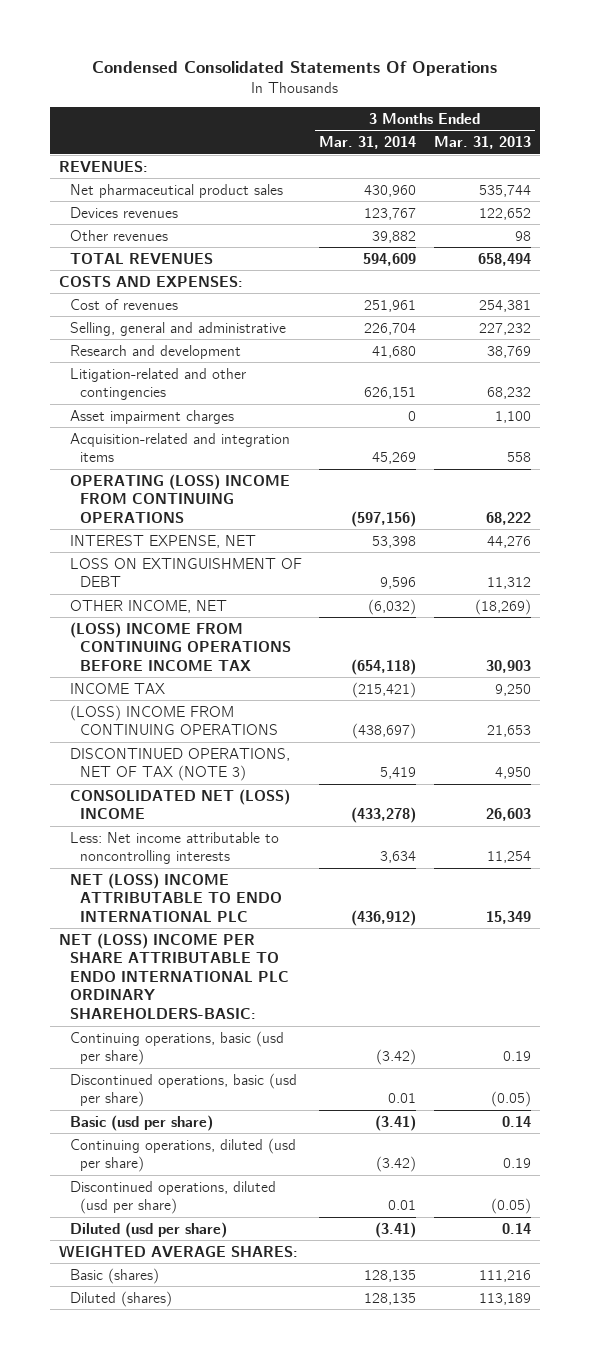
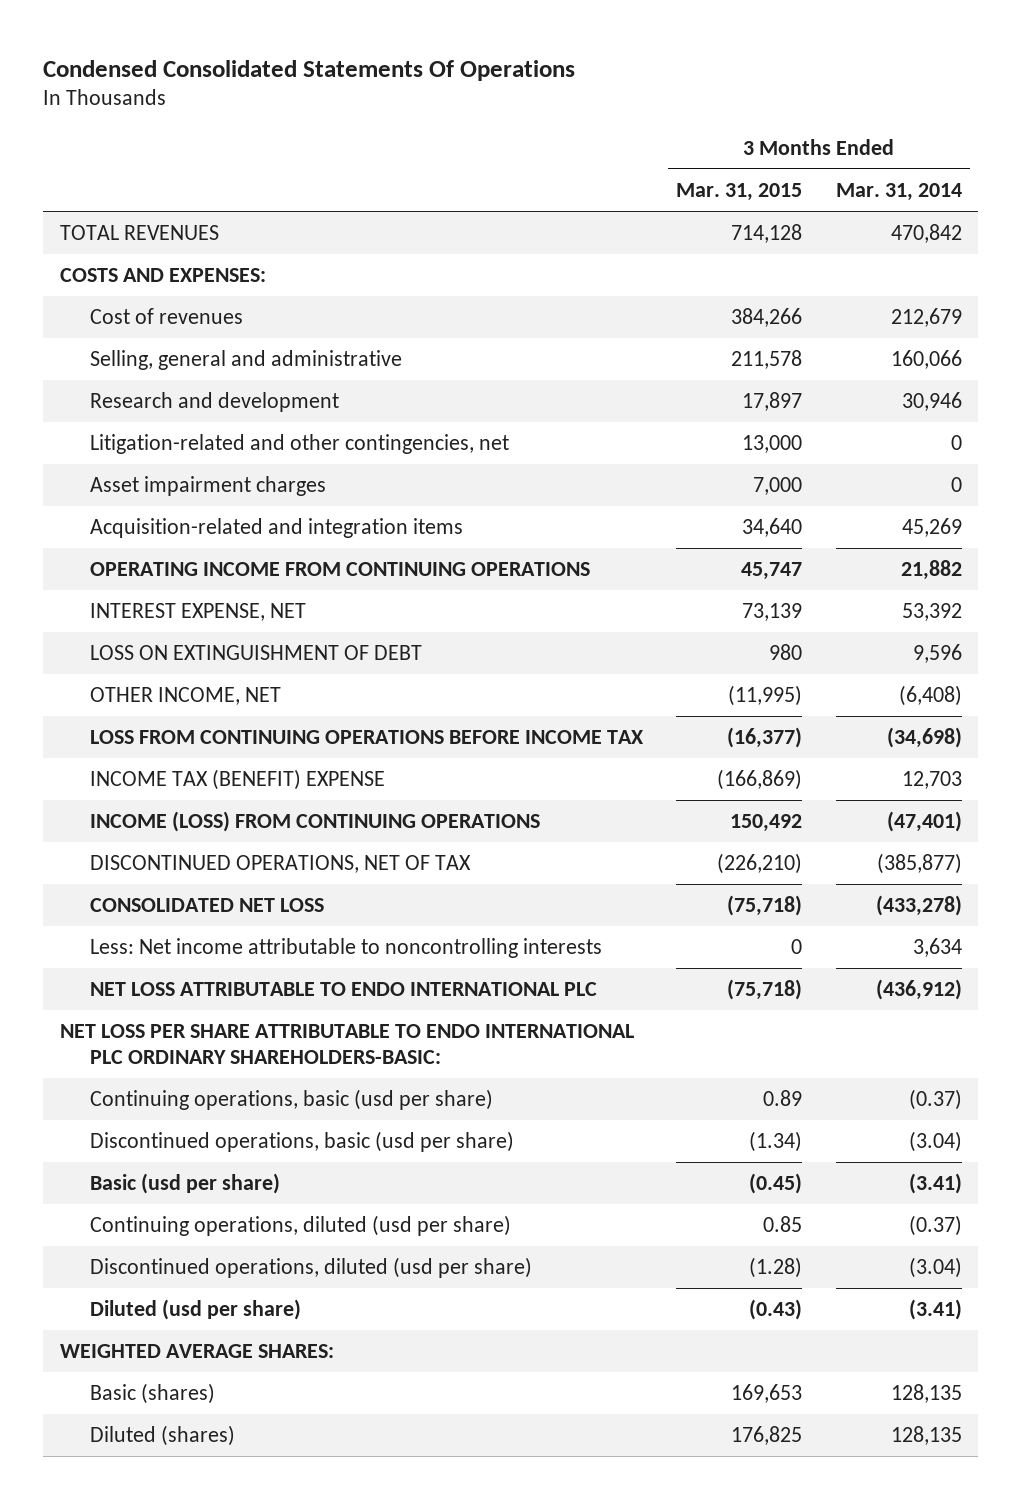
[433,135,531,149] Mar. 31, 2013 -> none
none -> [676,183,803,202] Mar. 31, 2015
[59,160,149,172] REVENUES: -> none
[69,183,283,198] Net pharmaceutical product sales -> none
[69,206,178,218] Devices revenues -> none
[69,229,168,241] Other revenues -> none
[363,252,417,266] 594,609 -> [890,224,962,244] 470,842
[364,299,417,312] 251,961 -> [890,308,962,328] 212,679
[364,322,417,335] 226,704 -> [890,350,962,370] 160,066
[372,345,417,358] 41,680 -> [901,392,962,412] 30,946
[69,367,246,401] Litigation-related and other contingencies -> [89,434,509,455] Litigation-related and other contingencies, net
[364,387,417,400] 626,151 -> [950,435,962,451] 0
[69,473,290,523] OPERATING (LOSS) INCOME FROM CONTINUING OPERATIONS -> [89,562,590,577] OPERATING INCOME FROM CONTINUING OPERATIONS
[351,510,417,527] (597,156) -> [900,560,962,581] 21,882
[372,535,417,548] 53,398 -> [901,603,962,622] 53,392
[368,598,417,615] (6,032) -> [898,685,962,707] (6,408)
[69,621,292,671] (LOSS) INCOME FROM CONTINUING OPERATIONS BEFORE INCOME TAX -> [89,730,644,745] LOSS FROM CONTINUING OPERATIONS BEFORE INCOME TAX
[351,658,417,675] (654,118) -> [886,727,962,749] (34,698)
[69,682,165,694] INCOME TAX -> [89,769,385,791] INCOME TAX (BENEFIT) EXPENSE
[352,681,417,698] (215,421) -> [901,771,962,790] 12,703
[69,704,279,736] (LOSS) INCOME FROM CONTINUING OPERATIONS -> [89,811,540,833] INCOME (LOSS) FROM CONTINUING OPERATIONS
[352,723,417,740] (438,697) -> [886,811,962,833] (47,401)
[69,747,290,782] DISCONTINUED OPERATIONS, NET OF TAX (NOTE 3) -> [89,855,471,874] DISCONTINUED OPERATIONS, NET OF TAX
[380,767,417,780] 5,419 -> [876,853,962,875] (385,877)
[69,788,290,820] CONSOLIDATED NET (LOSS) INCOME -> [89,898,324,913] CONSOLIDATED NET LOSS
[69,872,283,922] NET (LOSS) INCOME ATTRIBUTABLE TO ENDO INTERNATIONAL PLC -> [89,982,597,997] NET LOSS ATTRIBUTABLE TO ENDO INTERNATIONAL PLC
[59,932,289,1020] NET (LOSS) INCOME PER SHARE ATTRIBUTABLE TO ENDO INTERNATIONAL PLC ORDINARY SHAREHOLDERS-BASIC: -> [60,1024,635,1065] NET LOSS PER SHARE ATTRIBUTABLE TO ENDO INTERNATIONAL PLC ORDINARY SHAREHOLDERS-BASIC:
[376,1049,417,1066] (3.42) -> [908,1089,962,1111] (0.37)
[388,1093,417,1104] 0.01 -> [908,1131,962,1153] (3.04)
[376,1156,417,1173] (3.42) -> [908,1215,962,1237] (0.37)
[388,1200,417,1211] 0.01 -> [908,1257,962,1279] (3.04)

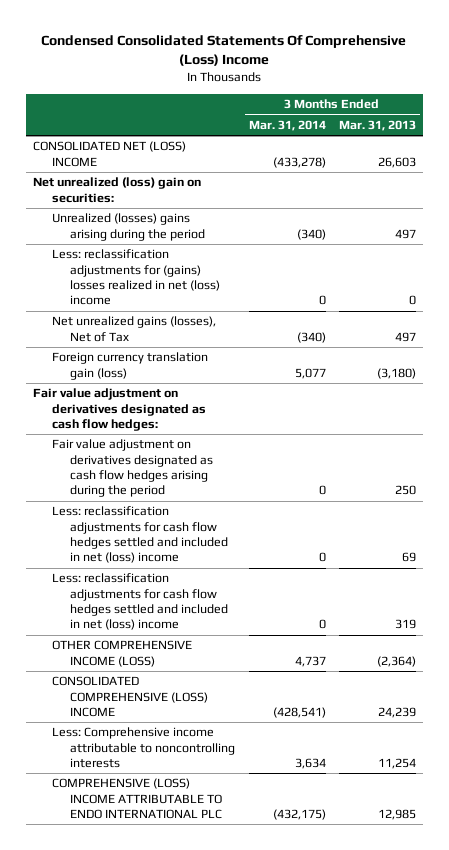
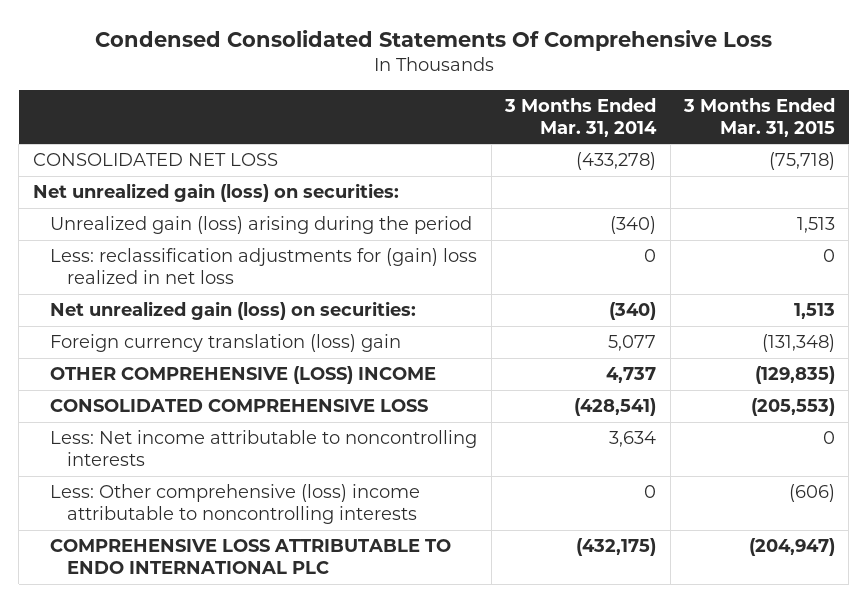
[41,35,407,67] Condensed Consolidated Statements Of Comprehensive (Loss) Income -> [94,30,772,52] Condensed Consolidated Statements Of Comprehensive Loss
[339,119,417,131] Mar. 31, 2013 -> none
none -> [683,97,836,137] 3 Months Ended Mar. 31, 2015
[32,388,206,431] Fair value adjustment on derivatives designated as cash flow hedges: -> none
[51,439,214,498] Fair value adjustment on derivatives designated as cash flow hedges arising during the period -> none
[51,506,229,564] Less: reclassification adjustments for cash flow hedges settled and included in net (loss) income -> none
[51,573,229,631] Less: reclassification adjustments for cash flow hedges settled and included in net (loss) income -> none
[32,141,186,167] CONSOLIDATED NET (LOSS) INCOME -> [32,153,278,167] CONSOLIDATED NET LOSS
[32,177,201,203] Net unrealized (loss) gain on securities: -> [32,183,399,203] Net unrealized gain (loss) on securities:
[51,213,206,241] Unrealized (losses) gains arising during the period -> [50,216,473,235] Unrealized gain (loss) arising during the period
[51,249,221,306] Less: reclassification adjustments for (gains) losses realized in net (loss) income -> [50,248,478,285] Less: reclassification adjustments for (gain) loss realized in net loss
[51,316,216,342] Net unrealized gains (losses), Net of Tax -> [50,301,417,321] Net unrealized gain (loss) on securities:
[51,352,208,380] Foreign currency translation gain (loss) -> [50,334,402,353] Foreign currency translation (loss) gain
[51,640,192,667] OTHER COMPREHENSIVE INCOME (LOSS) -> [50,366,437,385] OTHER COMPREHENSIVE (LOSS) INCOME
[51,676,209,717] CONSOLIDATED COMPREHENSIVE (LOSS) INCOME -> [50,399,429,413] CONSOLIDATED COMPREHENSIVE LOSS
none -> [50,430,478,467] Less: Net income attributable to noncontrolling interests
[51,727,236,768] Less: Comprehensive income attributable to noncontrolling interests -> [50,484,421,525] Less: Other comprehensive (loss) income attributable to noncontrolling interests
[294,757,326,769] 3,634 -> [644,485,657,499] 0
[51,778,223,819] COMPREHENSIVE (LOSS) INCOME ATTRIBUTABLE TO ENDO INTERNATIONAL PLC -> [50,539,452,575] COMPREHENSIVE LOSS ATTRIBUTABLE TO ENDO INTERNATIONAL PLC

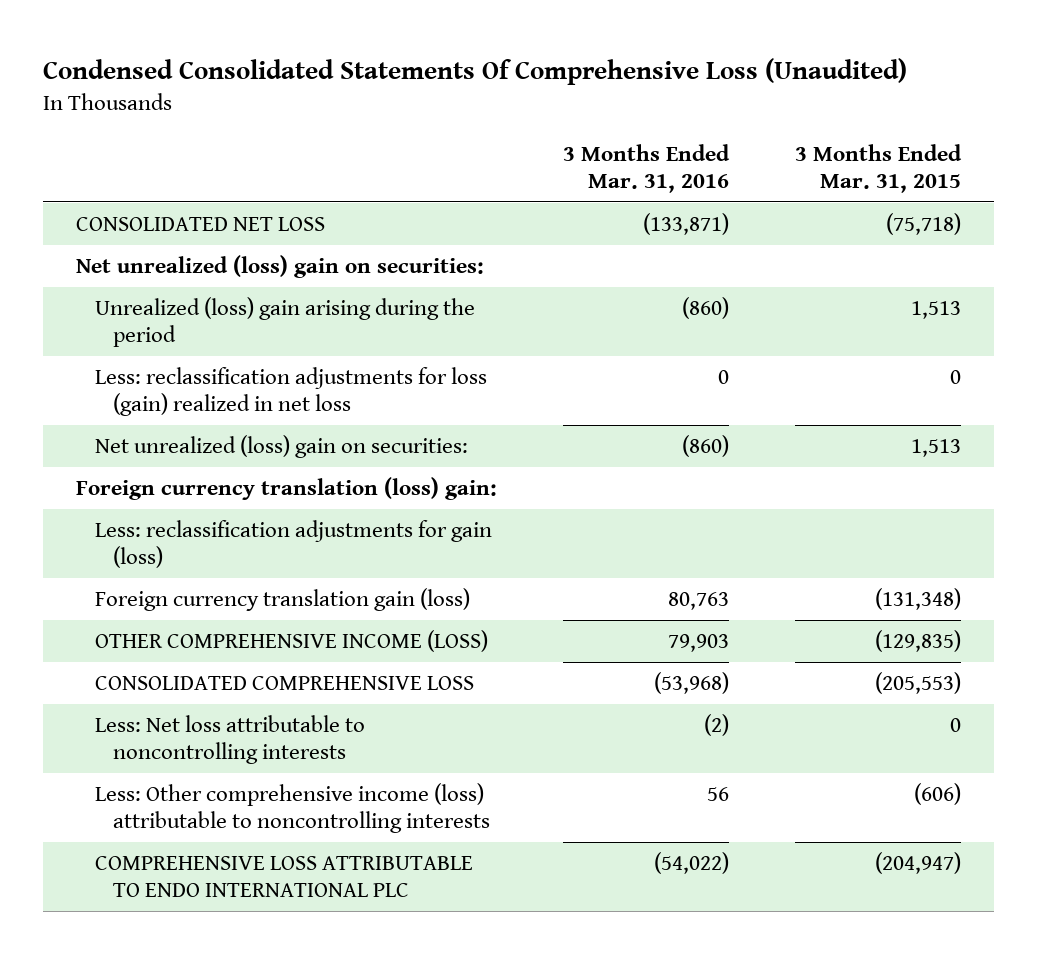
[94,30,772,52] Condensed Consolidated Statements Of Comprehensive Loss -> [43,57,908,85] Condensed Consolidated Statements Of Comprehensive Loss (Unaudited)
[504,97,658,137] 3 Months Ended Mar. 31, 2014 -> none
none -> [563,144,731,193] 3 Months Ended Mar. 31, 2016
[32,183,399,203] Net unrealized gain (loss) on securities: -> [76,255,485,279] Net unrealized (loss) gain on securities:
[50,216,473,235] Unrealized gain (loss) arising during the period -> [94,297,475,347] Unrealized (loss) gain arising during the period
[50,248,478,285] Less: reclassification adjustments for (gain) loss realized in net loss -> [94,367,487,416] Less: reclassification adjustments for loss (gain) realized in net loss
[50,301,417,321] Net unrealized gain (loss) on securities: -> [94,435,468,459] Net unrealized (loss) gain on securities:
none -> [76,477,498,501] Foreign currency translation (loss) gain:
none -> [94,520,492,568] Less: reclassification adjustments for gain (loss)
[50,334,402,353] Foreign currency translation (loss) gain -> [94,588,470,612] Foreign currency translation gain (loss)
[50,366,437,385] OTHER COMPREHENSIVE (LOSS) INCOME -> [94,630,488,653] OTHER COMPREHENSIVE INCOME (LOSS)
[50,430,478,467] Less: Net income attributable to noncontrolling interests -> [94,715,365,764] Less: Net loss attributable to noncontrolling interests
[50,484,421,525] Less: Other comprehensive (loss) income attributable to noncontrolling interests -> [94,783,491,833] Less: Other comprehensive income (loss) attributable to noncontrolling interests

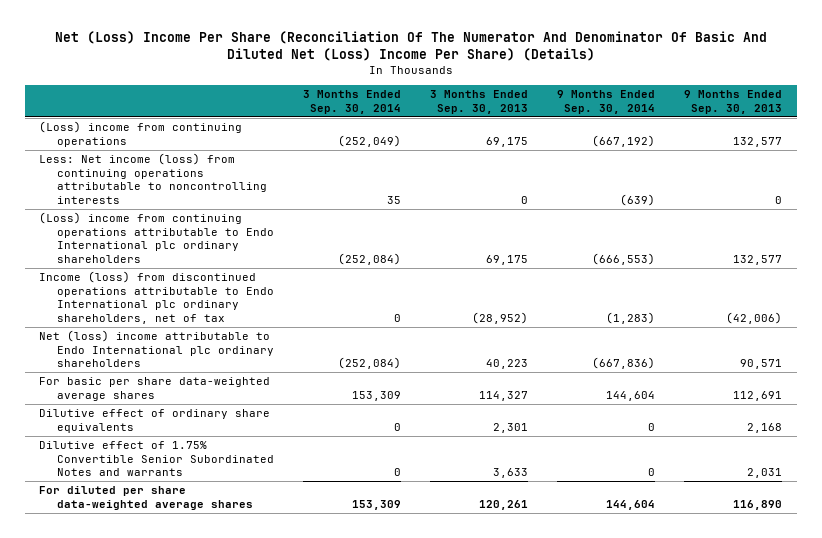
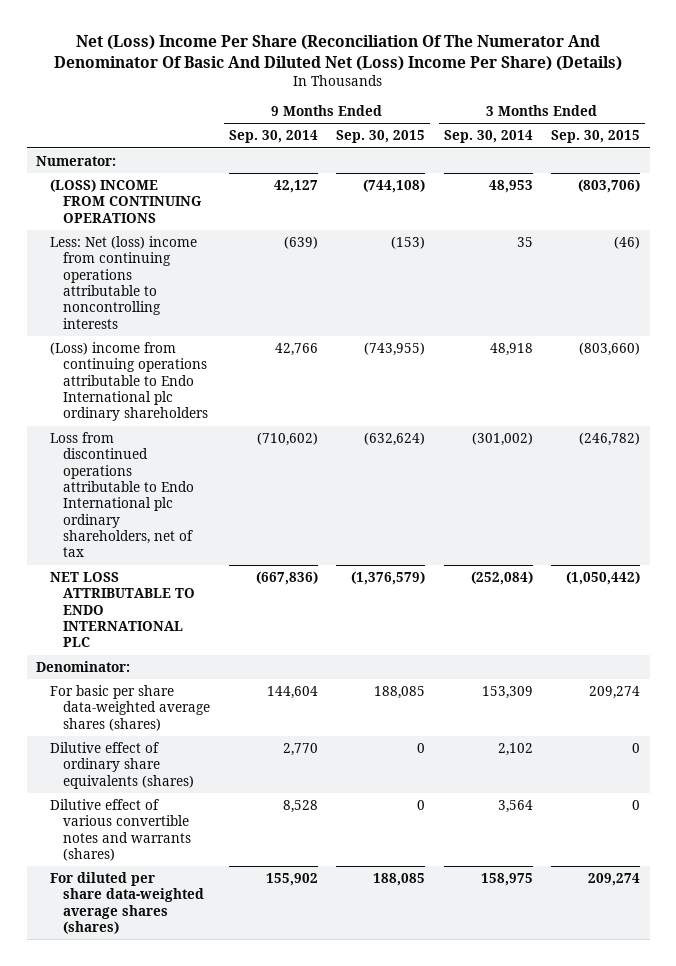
[430,90,529,115] 3 Months Ended Sep. 30, 2013 -> none
[684,90,783,115] 9 Months Ended Sep. 30, 2013 -> none
none -> [336,130,426,144] Sep. 30, 2015
none -> [551,130,641,144] Sep. 30, 2015
none -> [36,155,117,166] Numerator:
[39,121,243,147] (Loss) income from continuing operations -> [49,178,202,223] (LOSS) INCOME FROM CONTINUING OPERATIONS
[337,134,401,147] (252,049) -> [488,179,533,193] 48,953
[592,134,656,147] (667,192) -> [273,179,318,193] 42,127
[39,153,267,205] Less: Net income (loss) from continuing operations attributable to noncontrolling interests -> [49,235,197,329] Less: Net (loss) income from continuing operations attributable to noncontrolling interests
[337,253,401,266] (252,084) -> [489,342,533,356] 48,918
[592,253,656,266] (666,553) -> [274,342,318,356] 42,766
[39,271,274,325] Income (loss) from discontinued operations attributable to Endo International plc ordinary shareholders, net of tax -> [49,431,195,558] Loss from discontinued operations attributable to Endo International plc ordinary shareholders, net of tax
[393,314,401,323] 0 -> [471,431,533,446] (301,002)
[606,312,656,325] (1,283) -> [256,431,318,446] (710,602)
[39,330,274,368] Net (loss) income attributable to Endo International plc ordinary shareholders -> [49,571,196,648] NET LOSS ATTRIBUTABLE TO ENDO INTERNATIONAL PLC
none -> [36,660,131,672] Denominator:
[39,377,271,401] For basic per share data-weighted average shares -> [49,684,211,731] For basic per share data-weighted average shares (shares)
[39,409,271,433] Dilutive effect of ordinary share equivalents -> [49,741,195,789] Dilutive effect of ordinary share equivalents (shares)
[393,422,401,431] 0 -> [497,742,533,756] 2,102
[648,422,656,431] 0 -> [282,742,318,756] 2,770
[39,441,274,477] Dilutive effect of 1.75% Convertible Senior Subordinated Notes and warrants -> [49,798,192,861] Dilutive effect of various convertible notes and warrants (shares)
[393,468,401,477] 0 -> [497,799,533,813] 3,564
[648,468,656,477] 0 -> [282,799,318,813] 8,528
[39,486,253,510] For diluted per share data-weighted average shares -> [49,871,205,934] For diluted per share data-weighted average shares (shares)
[351,499,401,510] 153,309 -> [480,872,533,886] 158,975
[606,499,656,510] 144,604 -> [265,872,318,886] 155,902

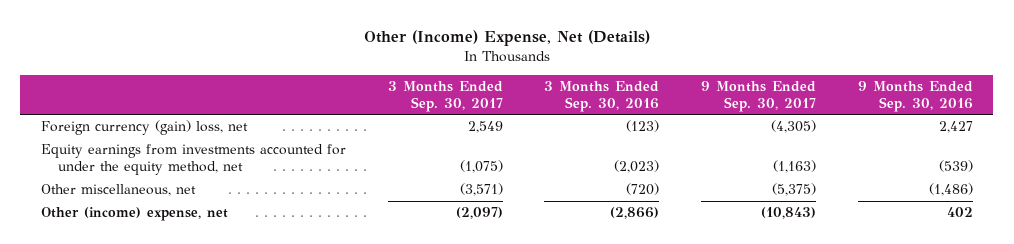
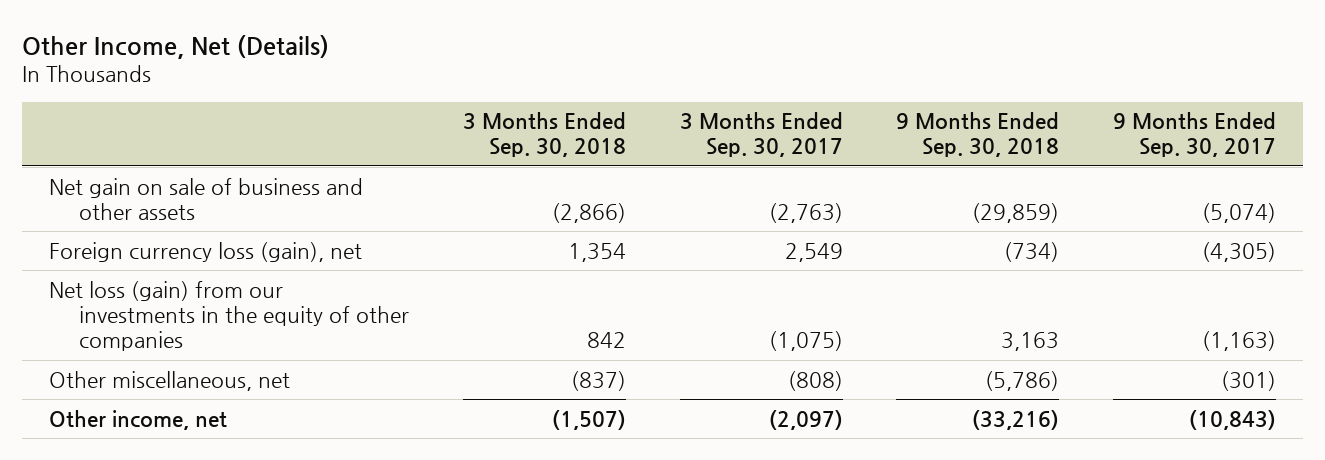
[363,29,650,46] Other (Income) Expense, Net (Details) -> [21,34,329,59] Other Income, Net (Details)
[544,80,660,112] 3 Months Ended Sep. 30, 2016 -> none
[857,80,973,112] 9 Months Ended Sep. 30, 2016 -> none
none -> [463,112,627,158] 3 Months Ended Sep. 30, 2018
none -> [896,112,1060,158] 9 Months Ended Sep. 30, 2018
none -> [48,177,363,220] Net gain on sale of business and other assets
[40,120,248,136] Foreign currency (gain) loss, net -> [48,241,362,262] Foreign currency loss (gain), net
[40,144,346,175] Equity earnings from investments accounted for under the equity method, net -> [48,280,410,352] Net loss (gain) from our investments in the equity of other companies
[459,183,503,197] (3,571) -> [787,370,843,391] (808)
[771,183,816,197] (5,375) -> [1220,370,1276,391] (301)
[40,207,228,222] Other (income) expense, net -> [48,409,227,430] Other income, net

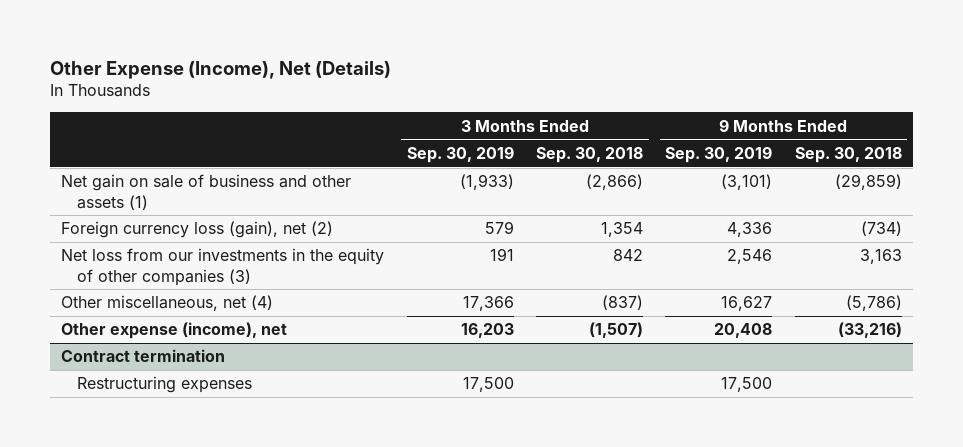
[21,34,329,59] Other Income, Net (Details) -> [50,60,392,79] Other Expense (Income), Net (Details)
[679,112,843,158] 3 Months Ended Sep. 30, 2017 -> none
[1112,112,1276,158] 9 Months Ended Sep. 30, 2017 -> none
none -> [406,145,514,163] Sep. 30, 2019
none -> [665,145,773,163] Sep. 30, 2019
[48,177,363,220] Net gain on sale of business and other assets -> [61,174,352,210] Net gain on sale of business and other assets (1)
[48,241,362,262] Foreign currency loss (gain), net -> [61,221,334,239] Foreign currency loss (gain), net (2)
[48,280,410,352] Net loss (gain) from our investments in the equity of other companies -> [61,248,385,286] Net loss from our investments in the equity of other companies (3)
[48,370,290,391] Other miscellaneous, net -> [61,295,274,312] Other miscellaneous, net (4)
[48,409,227,430] Other income, net -> [61,322,288,340] Other expense (income), net
none -> [61,349,226,363] Contract termination
none -> [77,376,253,394] Restructuring expenses

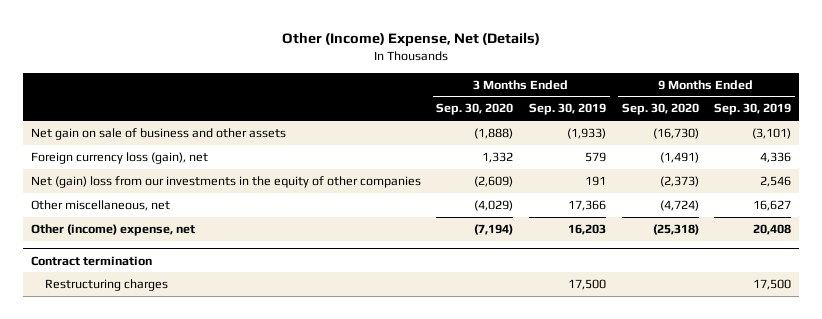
[50,60,392,79] Other Expense (Income), Net (Details) -> [282,31,541,47] Other (Income) Expense, Net (Details)
[535,146,643,163] Sep. 30, 2018 -> none
[794,146,902,163] Sep. 30, 2018 -> none
none -> [436,103,514,116] Sep. 30, 2020
none -> [621,103,699,116] Sep. 30, 2020
[61,174,352,210] Net gain on sale of business and other assets (1) -> [30,128,286,141] Net gain on sale of business and other assets
[61,221,334,239] Foreign currency loss (gain), net (2) -> [30,152,208,165] Foreign currency loss (gain), net
[61,248,385,286] Net loss from our investments in the equity of other companies (3) -> [30,176,421,189] Net (gain) loss from our investments in the equity of other companies
[61,295,274,312] Other miscellaneous, net (4) -> [30,200,170,212] Other miscellaneous, net
[61,322,288,340] Other expense (income), net -> [30,224,195,237] Other (income) expense, net
[77,376,253,394] Restructuring expenses -> [44,279,168,292] Restructuring charges

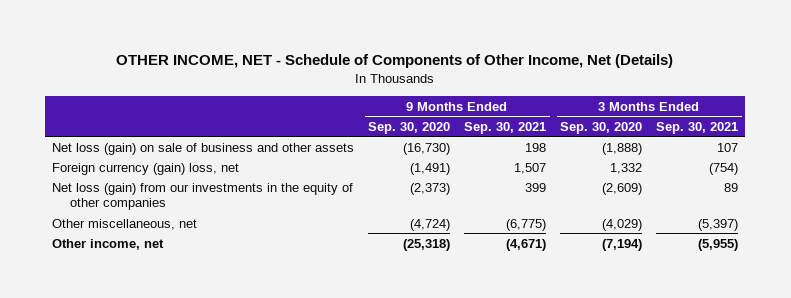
[282,31,541,47] Other (Income) Expense, Net (Details) -> [116,54,674,69] OTHER INCOME, NET - Schedule of Components of Other Income, Net (Details)
[529,103,607,116] Sep. 30, 2019 -> none
[714,103,792,116] Sep. 30, 2019 -> none
none -> [464,121,547,134] Sep. 30, 2021
none -> [656,121,739,134] Sep. 30, 2021
[30,128,286,141] Net gain on sale of business and other assets -> [52,142,355,155] Net loss (gain) on sale of business and other assets
[30,152,208,165] Foreign currency loss (gain), net -> [52,162,240,175] Foreign currency (gain) loss, net
[30,176,421,189] Net (gain) loss from our investments in the equity of other companies -> [52,182,354,211] Net loss (gain) from our investments in the equity of other companies
[30,255,152,266] Contract termination -> none
[44,279,168,292] Restructuring charges -> none
[30,224,195,237] Other (income) expense, net -> [52,238,165,250] Other income, net

